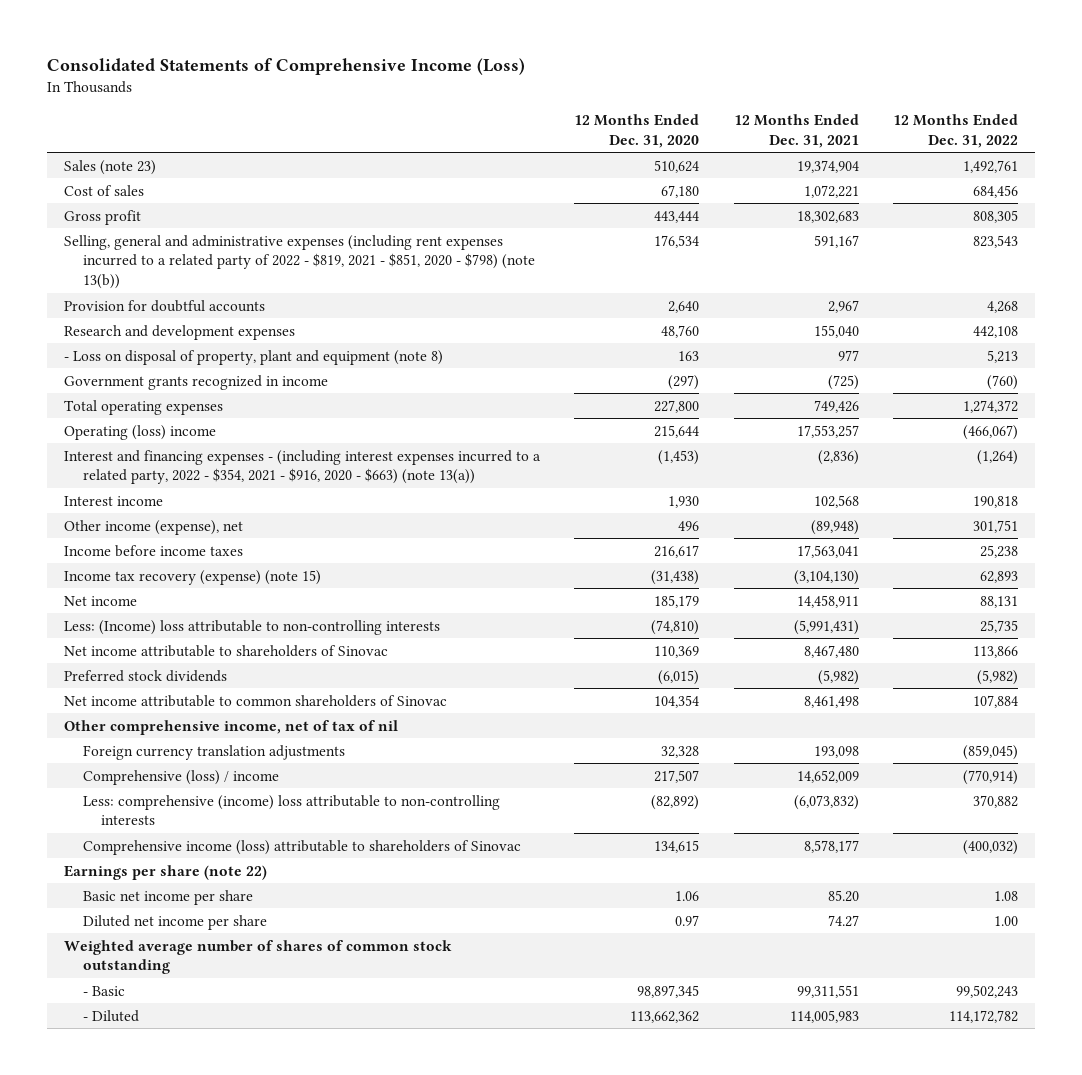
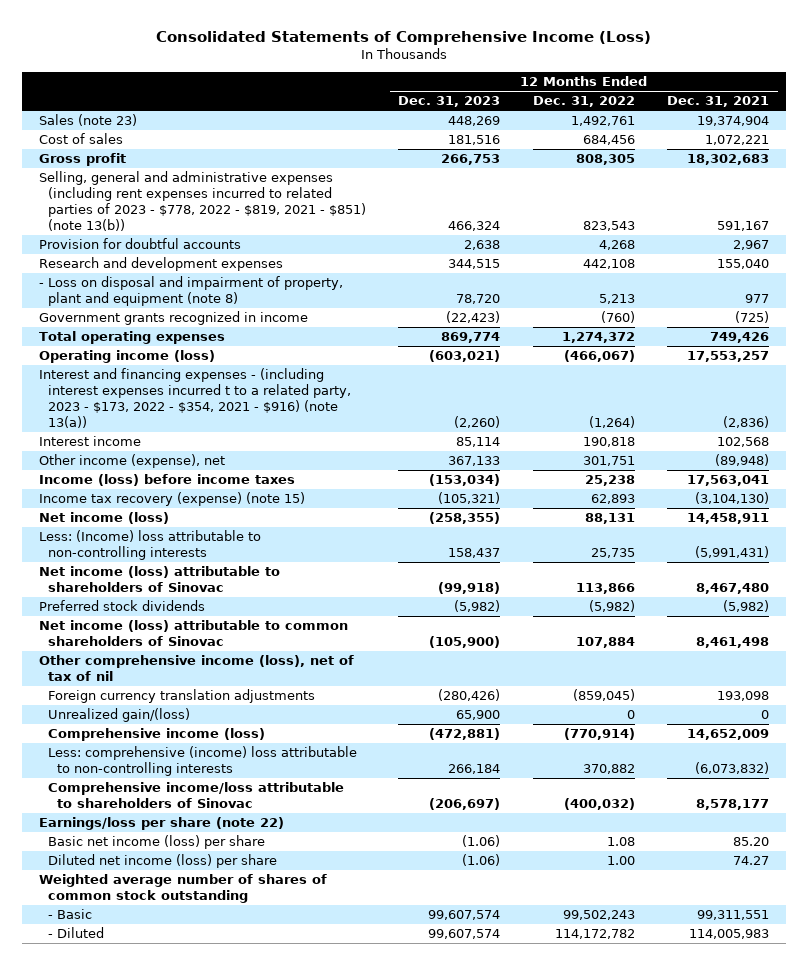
[574,114,700,148] 12 Months Ended Dec. 31, 2020 -> none
none -> [398,96,501,108] Dec. 31, 2023
[64,234,535,290] Selling, general and administrative expenses (including rent expenses incurred to a related party of 2022 - $819, 2021 - $851, 2020 - $798) (note 13(b)) -> [38,171,366,232] Selling, general and administrative expenses (including rent expenses incurred to related parties of 2023 - $778, 2022 - $819, 2021 - $851) (note 13(b))
[64,349,444,365] - Loss on disposal of property, plant and equipment (note 8) -> [38,276,343,307] - Loss on disposal and impairment of property, plant and equipment (note 8)
[64,424,217,440] Operating (loss) income -> [38,350,215,364] Operating income (loss)
[64,449,542,485] Interest and financing expenses - (including interest expenses incurred to a related party, 2022 - $354, 2021 - $916, 2020 - $663) (note 13(a)) -> [38,368,351,429] Interest and financing expenses - (including interest expenses incurred t to a related party, 2023 - $173, 2022 - $354, 2021 - $916) (note 13(a))
[64,544,244,557] Income before income taxes -> [38,474,295,487] Income (loss) before income taxes
[64,595,138,606] Net income -> [38,512,169,525] Net income (loss)
[64,644,389,657] Net income attributable to shareholders of Sinovac -> [38,566,280,593] Net income (loss) attributable to shareholders of Sinovac
[64,694,448,707] Net income attributable to common shareholders of Sinovac -> [38,620,348,647] Net income (loss) attributable to common shareholders of Sinovac
[64,719,399,735] Other comprehensive income, net of tax of nil -> [38,655,354,682] Other comprehensive income (loss), net of tax of nil
none -> [47,708,190,723] Unrealized gain/(loss)
[82,769,279,785] Comprehensive (loss) / income -> [47,728,265,742] Comprehensive income (loss)
[82,839,521,855] Comprehensive income (loss) attributable to shareholders of Sinovac -> [47,782,344,809] Comprehensive income/loss attributable to shareholders of Sinovac
[64,864,268,880] Earnings per share (note 22) -> [38,817,284,831] Earnings/loss per share (note 22)
[82,889,253,905] Basic net income per share -> [47,835,265,850] Basic net income (loss) per share
[82,914,267,930] Diluted net income per share -> [47,854,277,869] Diluted net income (loss) per share

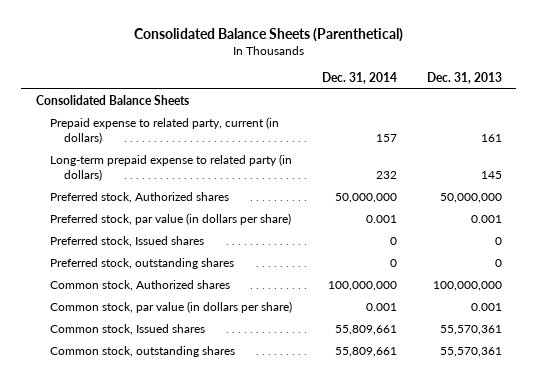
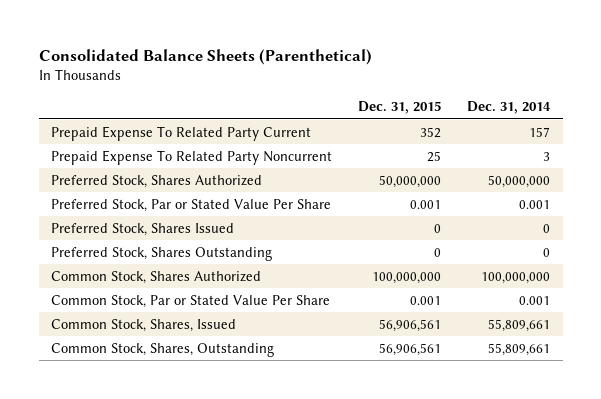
[426,71,502,84] Dec. 31, 2013 -> none
none -> [358,101,442,115] Dec. 31, 2015
[35,95,189,106] Consolidated Balance Sheets -> none
[50,117,280,145] Prepaid expense to related party, current (in dollars) -> [51,125,312,141] Prepaid Expense To Related Party Current
[50,154,293,182] Long-term prepaid expense to related party (in dollars) -> [51,149,333,165] Prepaid Expense To Related Party Noncurrent
[375,171,397,180] 232 -> [543,151,551,161] 3
[50,192,230,204] Preferred stock, Authorized shares -> [51,174,263,188] Preferred Stock, Shares Authorized
[50,213,292,226] Preferred stock, par value (in dollars per share) -> [51,198,332,212] Preferred Stock, Par or Stated Value Per Share
[50,236,205,248] Preferred stock, Issued shares -> [51,222,235,236] Preferred Stock, Shares Issued
[50,258,235,270] Preferred stock, outstanding shares -> [51,246,273,261] Preferred Stock, Shares Outstanding
[50,280,231,292] Common stock, Authorized shares -> [51,270,262,284] Common Stock, Shares Authorized
[50,301,293,314] Common stock, par value (in dollars per share) -> [51,294,331,308] Common Stock, Par or Stated Value Per Share
[50,324,206,336] Common stock, Issued shares -> [51,318,237,332] Common Stock, Shares, Issued
[50,346,236,358] Common stock, outstanding shares -> [51,342,275,357] Common Stock, Shares, Outstanding

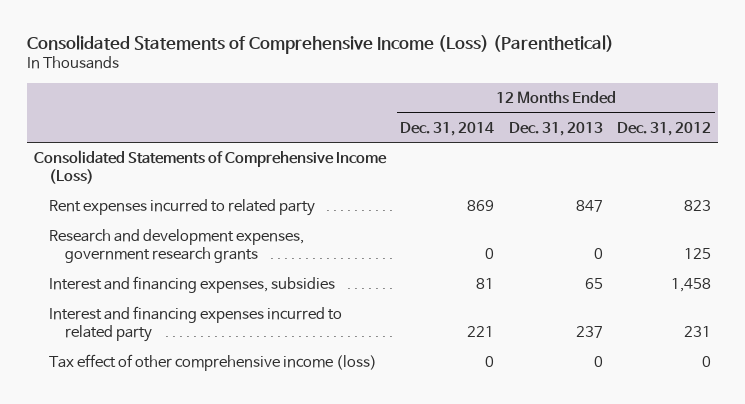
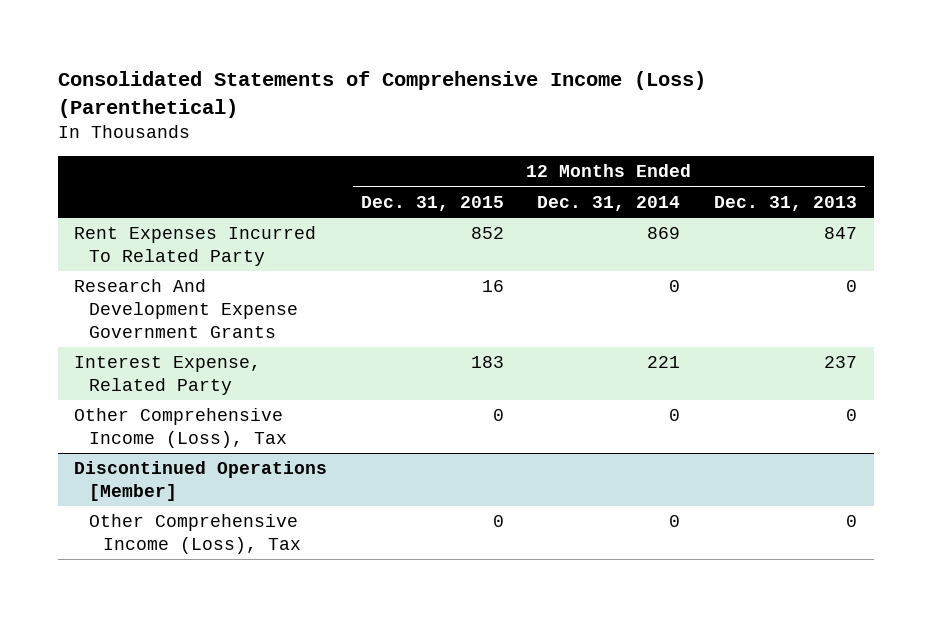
[616,121,711,136] Dec. 31, 2012 -> none
none -> [360,195,504,211] Dec. 31, 2015
[33,150,387,185] Consolidated Statements of Comprehensive Income (Loss) -> none
[49,276,336,294] Interest and financing expenses, subsidies -> none
[49,199,316,217] Rent expenses incurred to related party -> [74,226,317,267] Rent Expenses Incurred To Related Party
[49,229,305,264] Research and development expenses, government research grants -> [74,279,298,338] Research And Development Expense Government Grants
[49,306,343,343] Interest and financing expenses incurred to related party -> [74,356,262,396] Interest Expense, Related Party
[49,354,378,372] Tax effect of other comprehensive income (loss) -> [74,408,287,449] Other Comprehensive Income (Loss), Tax
none -> [74,461,328,502] Discontinued Operations [Member]
none -> [88,514,301,555] Other Comprehensive Income (Loss), Tax

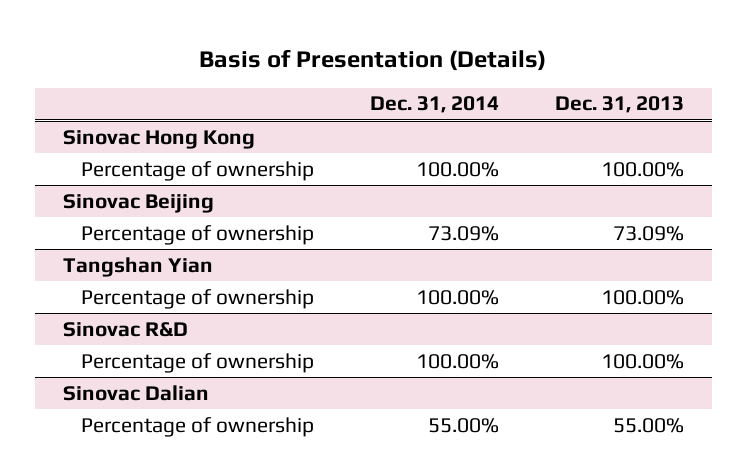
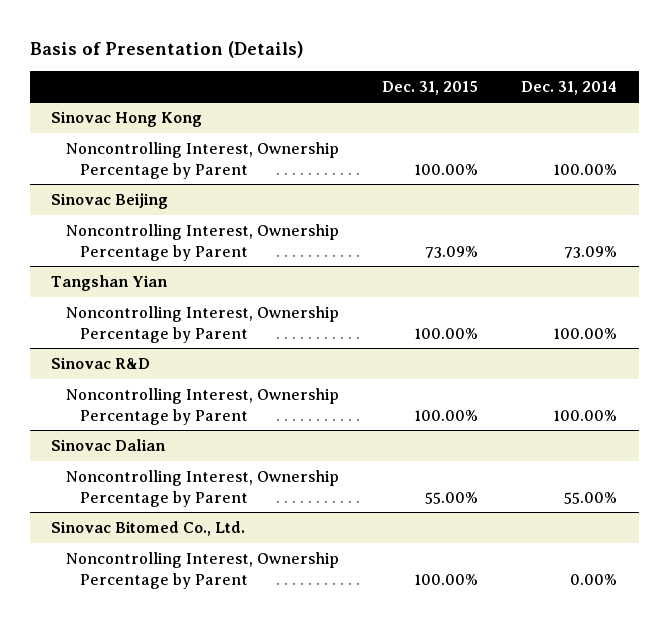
[554,96,684,114] Dec. 31, 2013 -> none
none -> [381,80,478,95] Dec. 31, 2015
[80,160,314,181] Percentage of ownership -> [65,141,339,179] Noncontrolling Interest, Ownership Percentage by Parent
[80,224,314,245] Percentage of ownership -> [65,223,339,261] Noncontrolling Interest, Ownership Percentage by Parent
[80,288,314,309] Percentage of ownership -> [65,305,339,343] Noncontrolling Interest, Ownership Percentage by Parent
[80,352,314,373] Percentage of ownership -> [65,387,339,425] Noncontrolling Interest, Ownership Percentage by Parent
[80,416,314,437] Percentage of ownership -> [65,469,339,507] Noncontrolling Interest, Ownership Percentage by Parent
none -> [51,520,246,536] Sinovac Bitomed Co., Ltd.
none -> [65,551,339,589] Noncontrolling Interest, Ownership Percentage by Parent

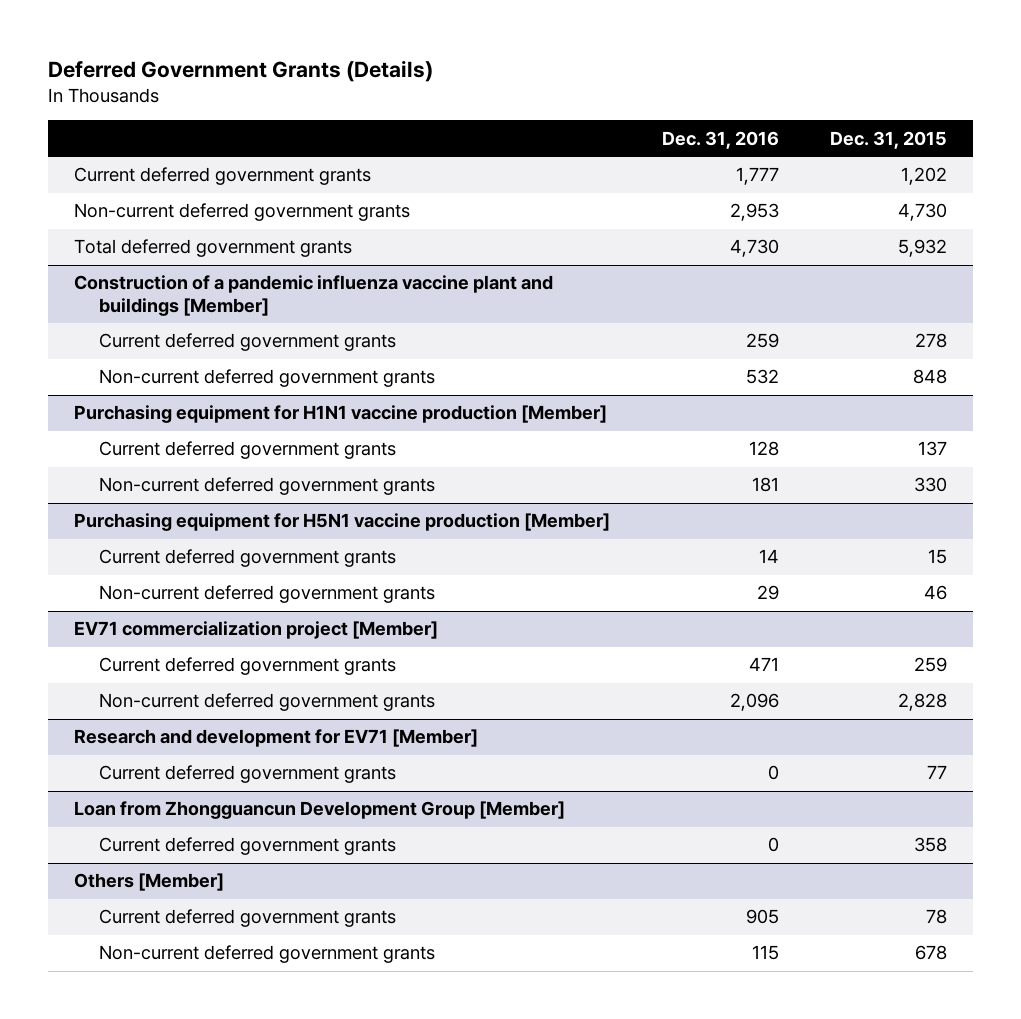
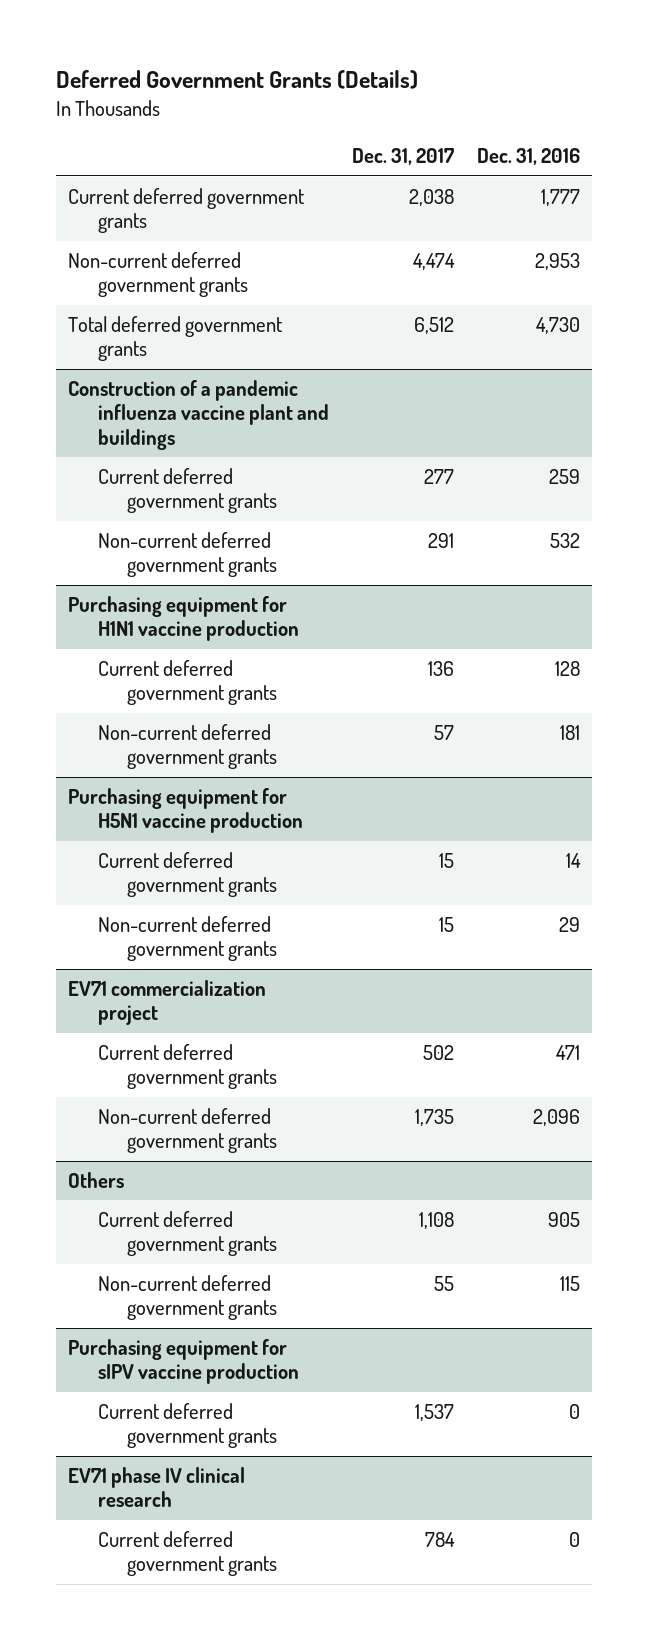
[830,130,948,149] Dec. 31, 2015 -> none
none -> [352,148,455,166] Dec. 31, 2017
[74,275,554,316] Construction of a pandemic influenza vaccine plant and buildings [Member] -> [67,380,329,450] Construction of a pandemic influenza vaccine plant and buildings
[74,405,608,424] Purchasing equipment for H1N1 vaccine production [Member] -> [67,596,299,642] Purchasing equipment for H1N1 vaccine production
[74,513,611,532] Purchasing equipment for H5N1 vaccine production [Member] -> [67,788,303,834] Purchasing equipment for H5N1 vaccine production
[74,621,439,640] EV71 commercialization project [Member] -> [67,980,266,1026] EV71 commercialization project
[74,729,479,748] Research and development for EV71 [Member] -> none
[99,765,397,784] Current deferred government grants -> none
[74,801,566,820] Loan from Zhongguancun Development Group [Member] -> none
[99,837,397,856] Current deferred government grants -> none
[74,873,225,892] Others [Member] -> [67,1172,124,1189] Others
none -> [67,1339,299,1385] Purchasing equipment for sIPV vaccine production
none -> [97,1403,278,1449] Current deferred government grants
none -> [67,1467,245,1508] EV71 phase IV clinical research
none -> [97,1531,278,1577] Current deferred government grants

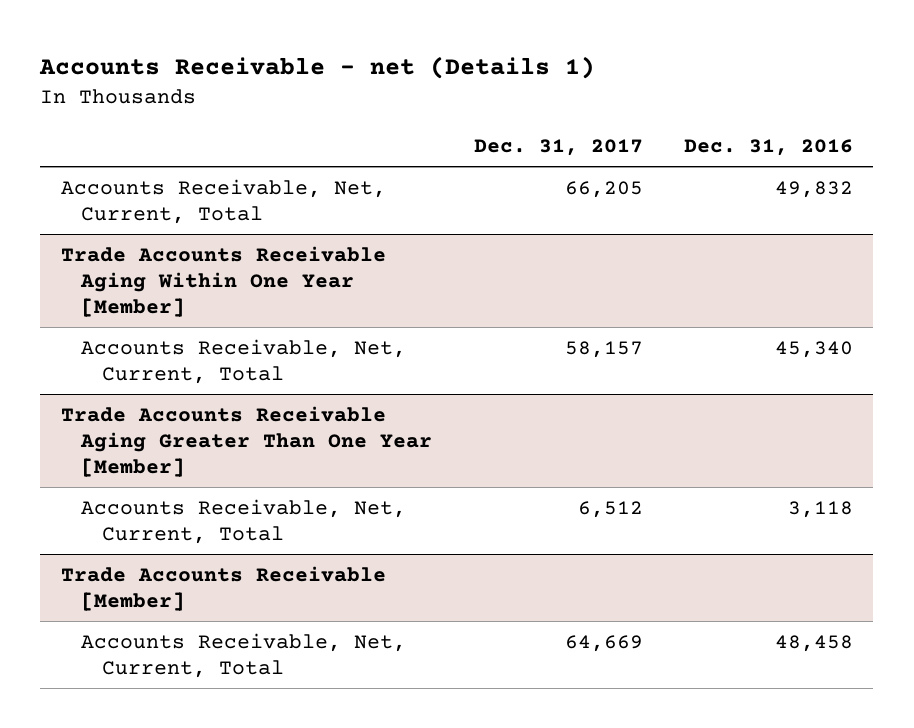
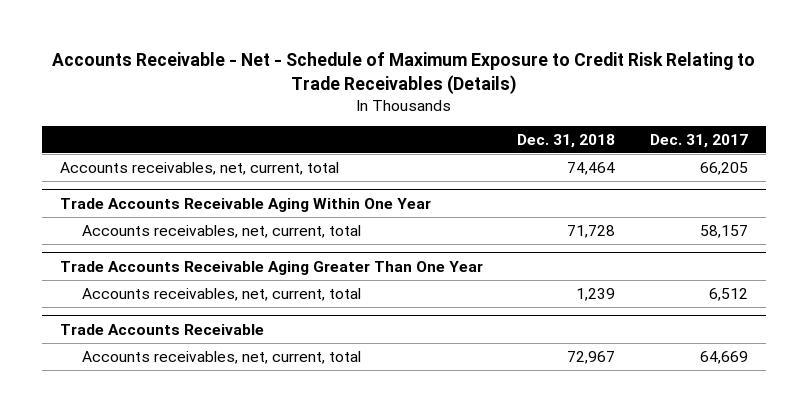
[39,55,596,79] Accounts Receivable - net (Details 1) -> [51,52,755,94] Accounts Receivable - Net - Schedule of Maximum Exposure to Credit Risk Relating to Trade Receivables (Details)
[683,138,853,156] Dec. 31, 2016 -> none
none -> [517,133,616,148] Dec. 31, 2018
[60,179,386,224] Accounts Receivable, Net, Current, Total -> [59,161,339,175] Accounts receivables, net, current, total
[60,246,386,317] Trade Accounts Receivable Aging Within One Year [Member] -> [59,197,431,212] Trade Accounts Receivable Aging Within One Year
[81,339,407,384] Accounts Receivable, Net, Current, Total -> [82,224,362,238] Accounts receivables, net, current, total
[60,406,433,477] Trade Accounts Receivable Aging Greater Than One Year [Member] -> [59,260,483,275] Trade Accounts Receivable Aging Greater Than One Year
[81,499,407,544] Accounts Receivable, Net, Current, Total -> [82,287,362,301] Accounts receivables, net, current, total
[60,566,386,611] Trade Accounts Receivable [Member] -> [59,323,264,335] Trade Accounts Receivable
[81,633,407,678] Accounts Receivable, Net, Current, Total -> [82,350,362,364] Accounts receivables, net, current, total

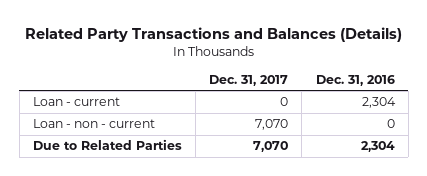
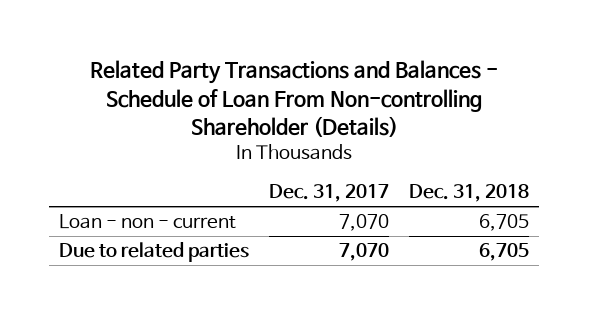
[24,26,402,42] Related Party Transactions and Balances (Details) -> [90,60,499,138] Related Party Transactions and Balances - Schedule of Loan From Non-controlling Shareholder (Details)
[315,74,395,86] Dec. 31, 2016 -> none
none -> [409,184,530,203] Dec. 31, 2018
[32,97,120,107] Loan - current -> none
[32,139,182,151] Due to Related Parties -> [59,242,250,263] Due to related parties

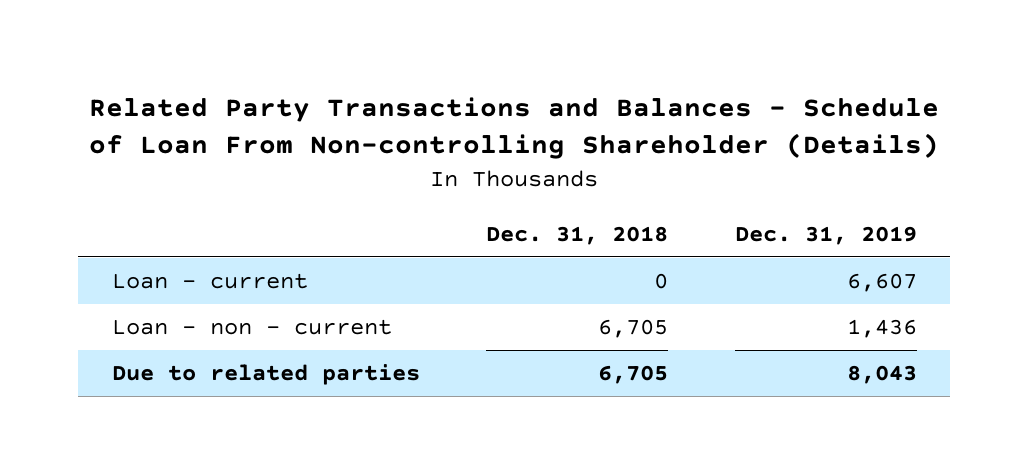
[269,184,390,203] Dec. 31, 2017 -> none
none -> [734,225,917,245] Dec. 31, 2019
none -> [111,273,308,290] Loan - current

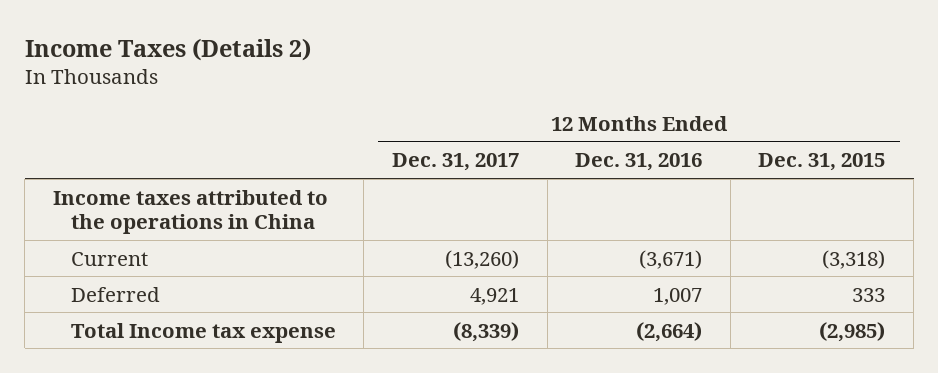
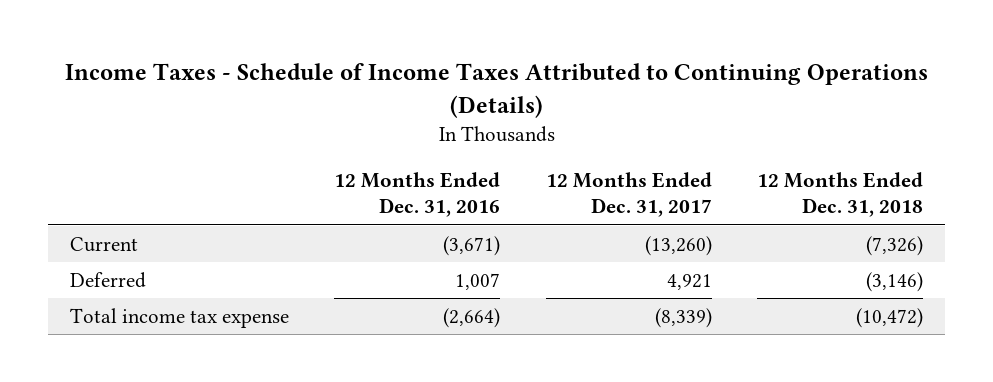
[24,37,311,61] Income Taxes (Details 2) -> [64,63,928,119] Income Taxes - Schedule of Income Taxes Attributed to Continuing Operations (Details)
[758,153,886,172] Dec. 31, 2015 -> none
none -> [756,172,923,218] 12 Months Ended Dec. 31, 2018
[52,189,328,234] Income taxes attributed to the operations in China -> none
[70,322,336,343] Total Income tax expense -> [70,307,290,328] Total income tax expense

